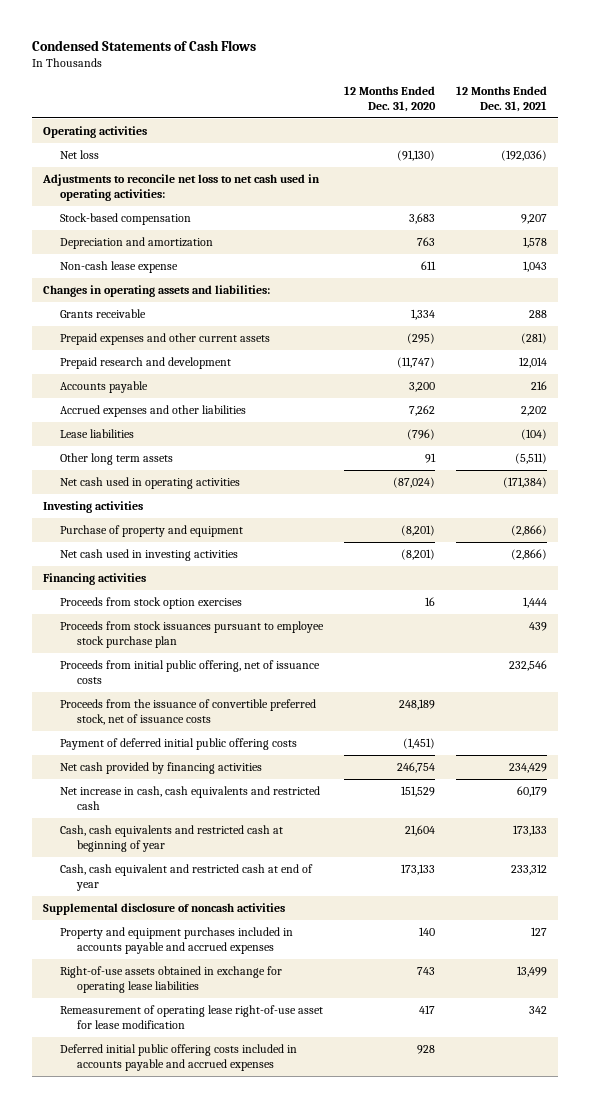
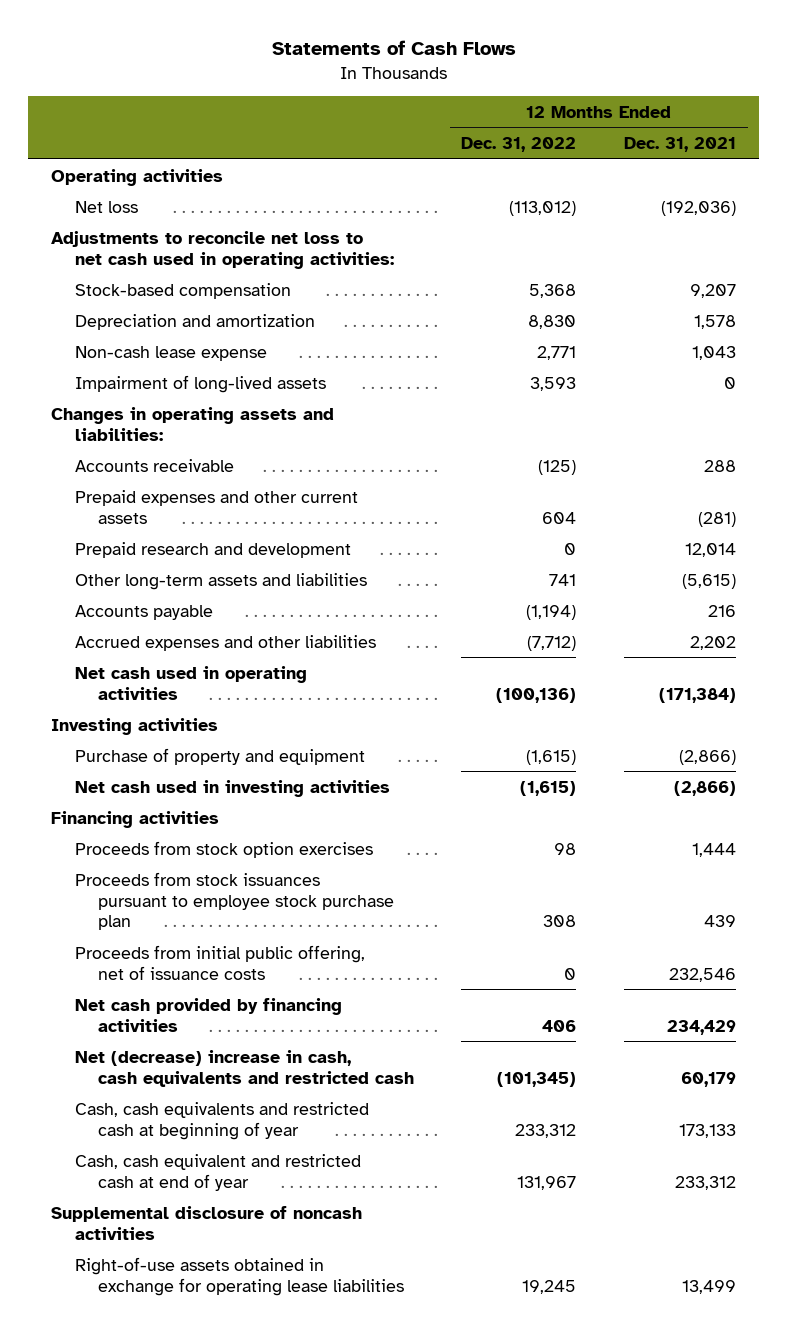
[32,39,257,51] Condensed Statements of Cash Flows -> [271,39,516,55] Statements of Cash Flows
[344,85,437,112] 12 Months Ended Dec. 31, 2020 -> none
none -> [461,137,577,153] Dec. 31, 2022
none -> [74,374,326,393] Impairment of long-lived assets
[59,309,146,319] Grants receivable -> [74,458,234,472] Accounts receivable
none -> [74,572,367,590] Other long-term assets and liabilities
[59,429,134,439] Lease liabilities -> none
[59,453,173,466] Other long term assets -> none
[59,699,316,725] Proceeds from the issuance of convertible preferred stock, net of issuance costs -> none
[59,738,297,751] Payment of deferred initial public offering costs -> none
[59,786,320,810] Net increase in cash, cash equivalents and restricted cash -> [74,1049,415,1087] Net (decrease) increase in cash, cash equivalents and restricted cash
[59,927,293,954] Property and equipment purchases included in accounts payable and accrued expenses -> none
[59,1005,323,1029] Remeasurement of operating lease right-of-use asset for lease modification -> none
[59,1044,297,1071] Deferred initial public offering costs included in accounts payable and accrued expenses -> none

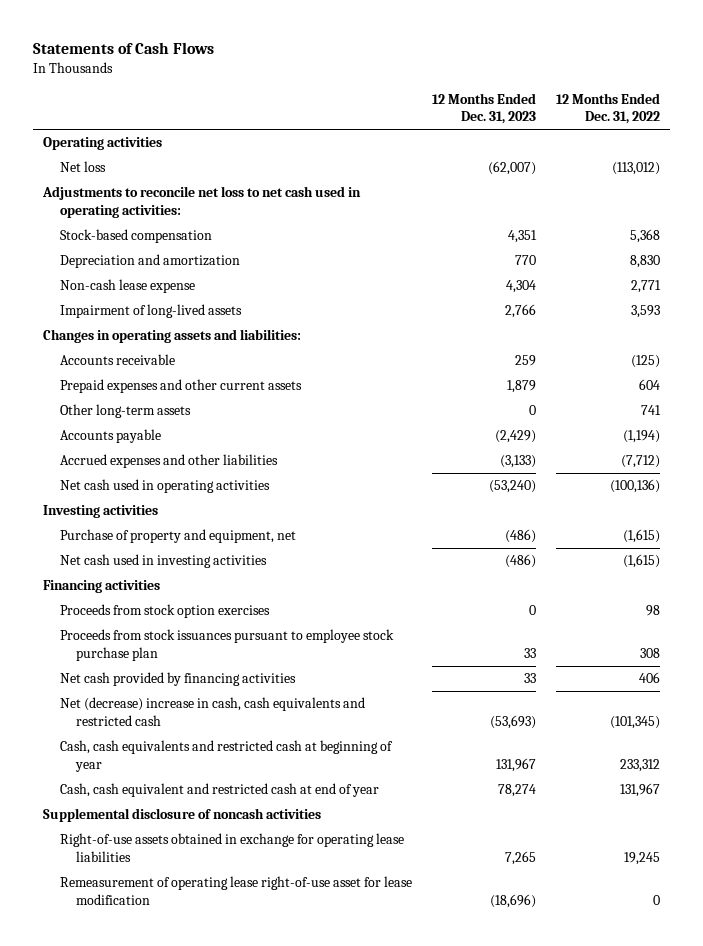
[623,137,736,153] Dec. 31, 2021 -> none
none -> [431,92,536,125] 12 Months Ended Dec. 31, 2023
[74,541,351,558] Prepaid research and development -> none
[74,572,367,590] Other long-term assets and liabilities -> [59,404,191,419] Other long-term assets
[74,747,365,765] Purchase of property and equipment -> [59,529,296,544] Purchase of property and equipment, net
[74,944,365,980] Proceeds from initial public offering, net of issuance costs -> none
none -> [59,876,412,905] Remeasurement of operating lease right-of-use asset for lease modification

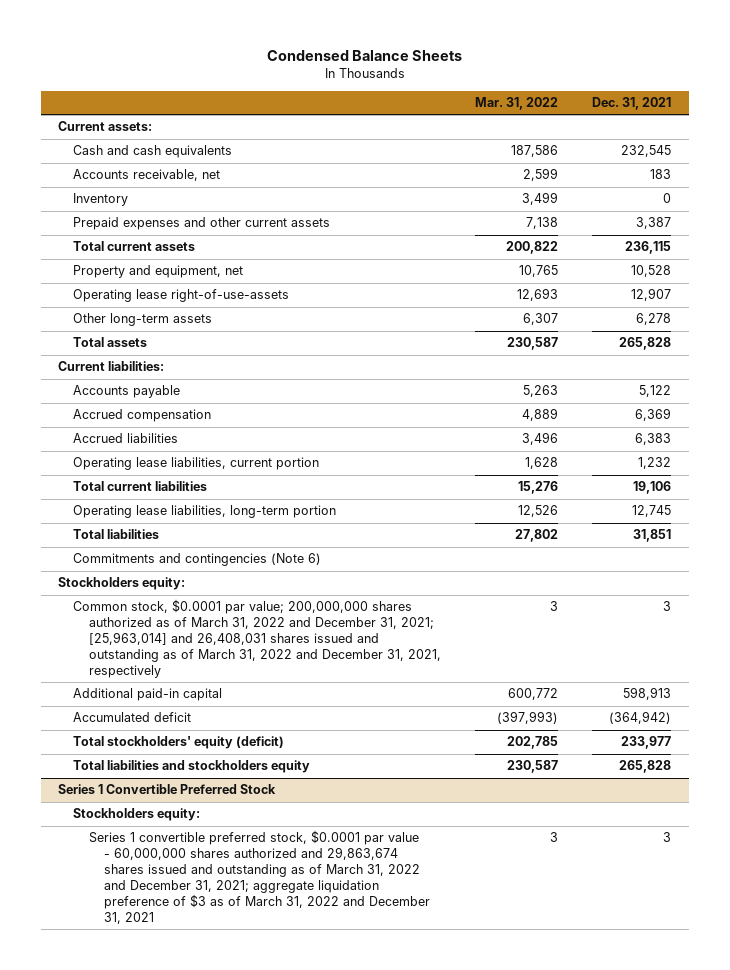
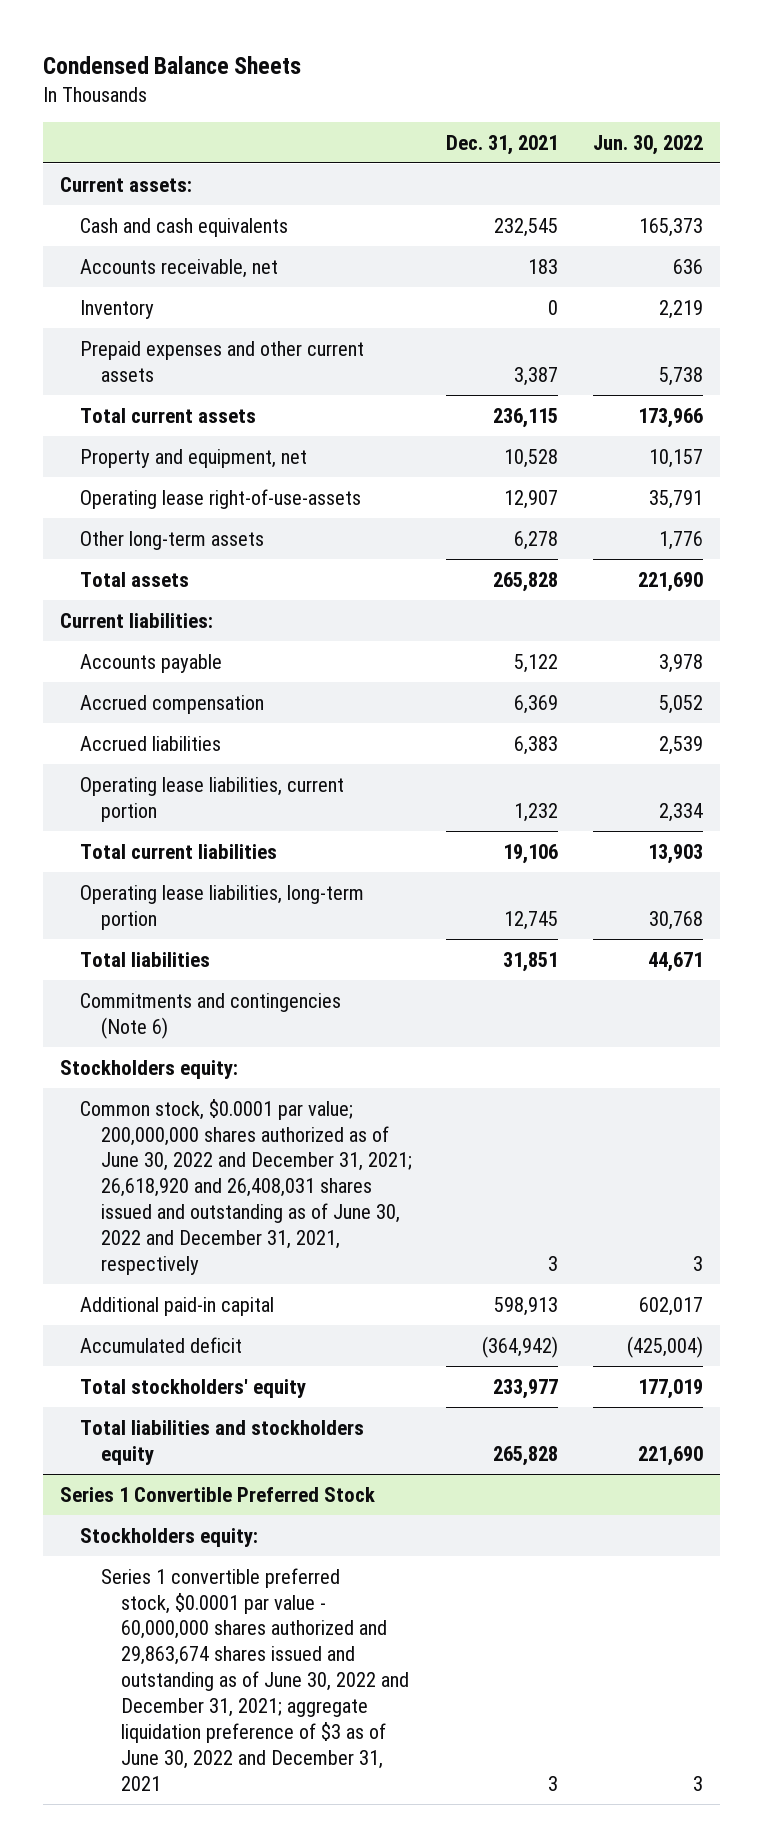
[475,97,559,111] Mar. 31, 2022 -> none
none -> [592,134,703,155] Jun. 30, 2022
[73,599,441,678] Common stock, $0.0001 par value; 200,000,000 shares authorized as of March 31, 2022 and December 31, 2021; [25,963,014] and 26,408,031 shares issued and outstanding as of March 31, 2022 and December 31, 2021, respectively -> [80,1098,412,1276] Common stock, $0.0001 par value; 200,000,000 shares authorized as of June 30, 2022 and December 31, 2021; 26,618,920 and 26,408,031 shares issued and outstanding as of June 30, 2022 and December 31, 2021, respectively
[73,736,285,750] Total stockholders' equity (deficit) -> [80,1378,307,1398] Total stockholders' equity
[88,830,430,924] Series 1 convertible preferred stock, $0.0001 par value - 60,000,000 shares authorized and 29,863,674 shares issued and outstanding as of March 31, 2022 and December 31, 2021; aggregate liquidation preference of $3 as of March 31, 2022 and December 31, 2021 -> [100,1567,409,1792] Series 1 convertible preferred stock, $0.0001 par value - 60,000,000 shares authorized and 29,863,674 shares issued and outstanding as of June 30, 2022 and December 31, 2021; aggregate liquidation preference of $3 as of June 30, 2022 and December 31, 2021

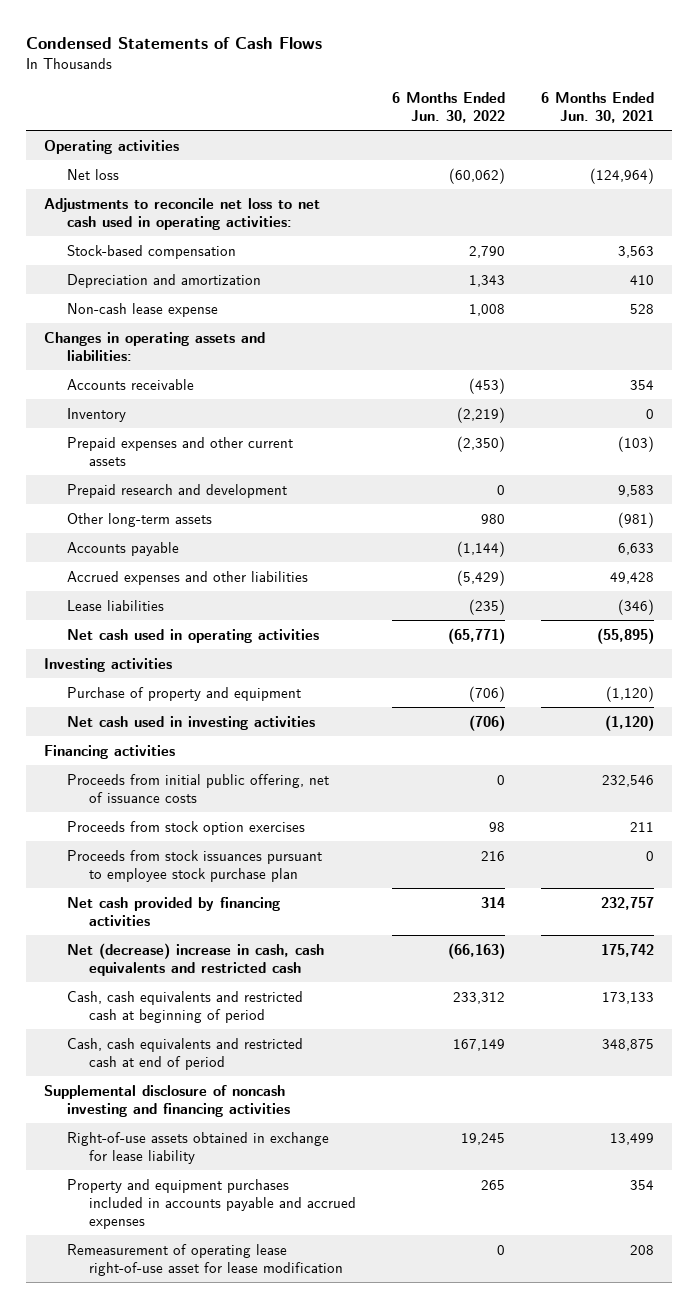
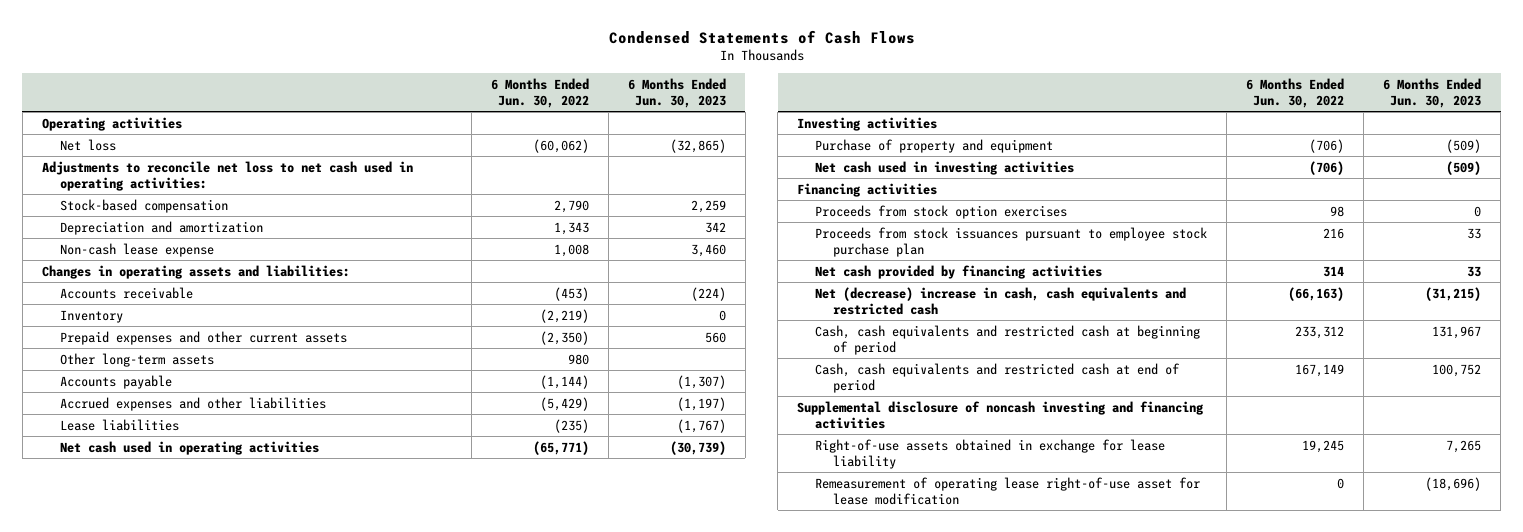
[541,91,655,124] 6 Months Ended Jun. 30, 2021 -> none
none -> [627,77,726,108] 6 Months Ended Jun. 30, 2023
[66,483,287,498] Prepaid research and development -> none
[66,773,329,803] Proceeds from initial public offering, net of issuance costs -> none
[66,1178,357,1230] Property and equipment purchases included in accounts payable and accrued expenses -> none

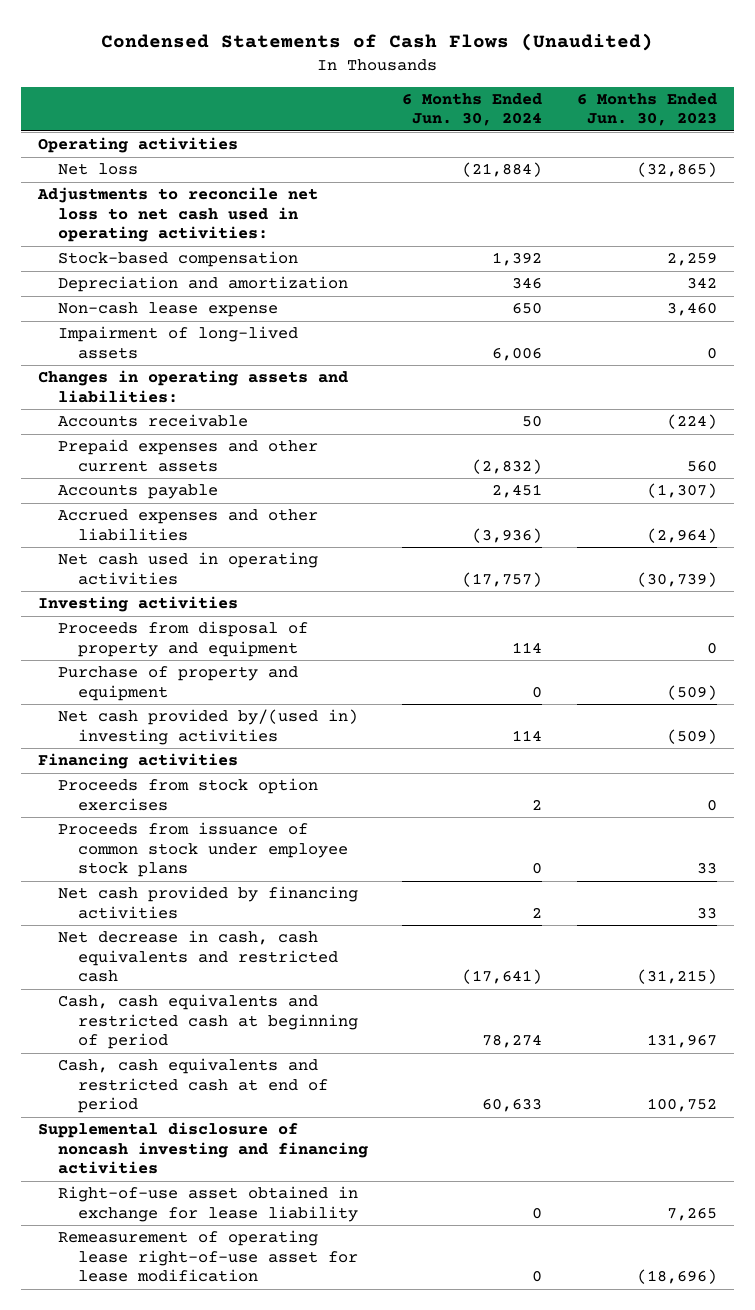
[608,29,915,44] Condensed Statements of Cash Flows -> [101,32,654,51] Condensed Statements of Cash Flows (Unaudited)
[490,77,589,108] 6 Months Ended Jun. 30, 2022 -> none
none -> [402,92,543,127] 6 Months Ended Jun. 30, 2024
none -> [57,326,298,359] Impairment of long-lived assets
[59,309,123,323] Inventory -> none
[59,352,214,367] Other long-term assets -> none
[59,418,179,431] Lease liabilities -> none
[676,396,726,411] (1,197) -> [646,527,717,543] (2,964)
none -> [57,621,308,657] Proceeds from disposal of property and equipment
[815,160,1075,175] Net cash used in investing activities -> [57,709,358,745] Net cash provided by/(used in) investing activities
[815,226,1208,257] Proceeds from stock issuances pursuant to employee stock purchase plan -> [57,822,348,878] Proceeds from issuance of common stock under employee stock plans
[815,286,1187,315] Net (decrease) increase in cash, cash equivalents and restricted cash -> [57,930,338,983] Net decrease in cash, cash equivalents and restricted cash
[815,438,1166,469] Right-of-use assets obtained in exchange for lease liability -> [57,1186,358,1222] Right-of-use asset obtained in exchange for lease liability

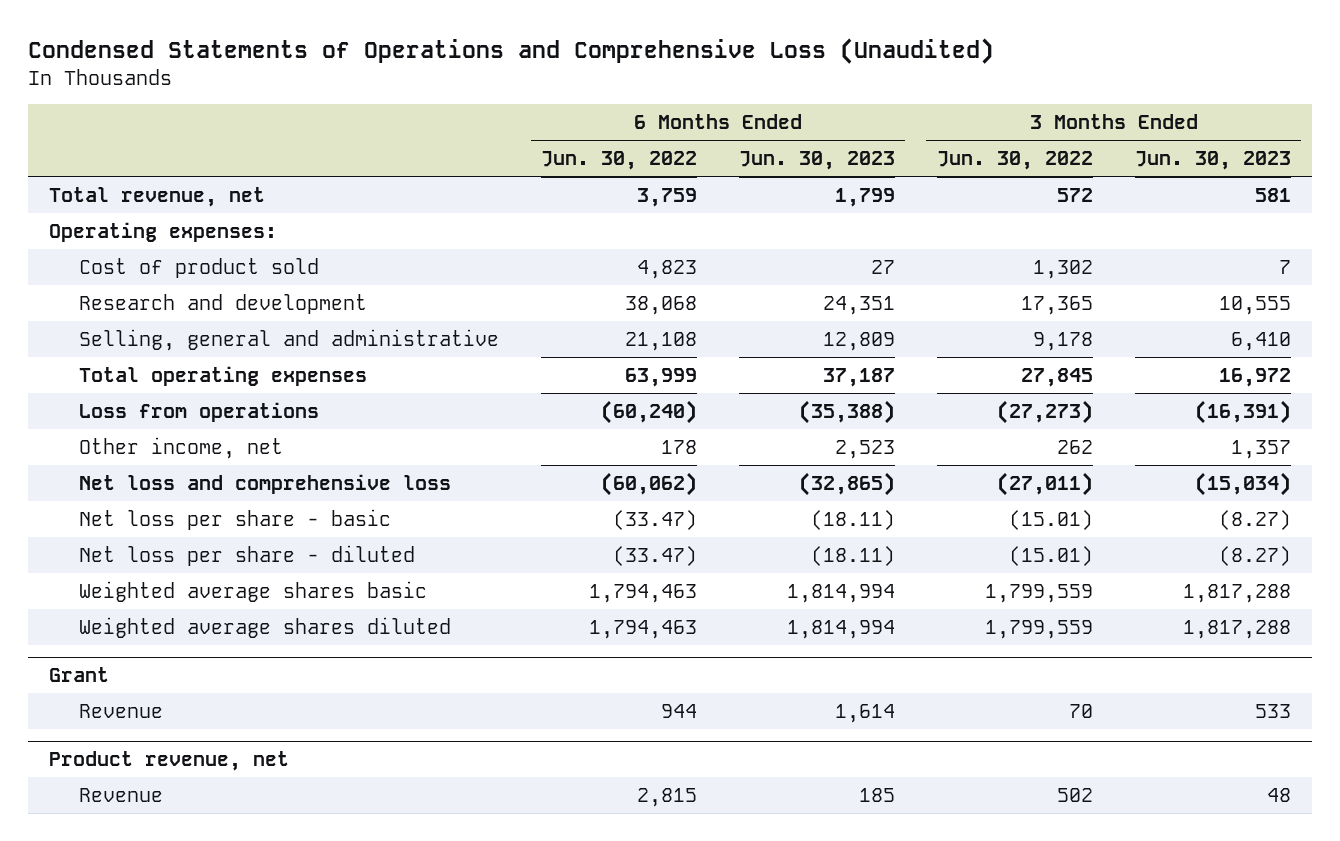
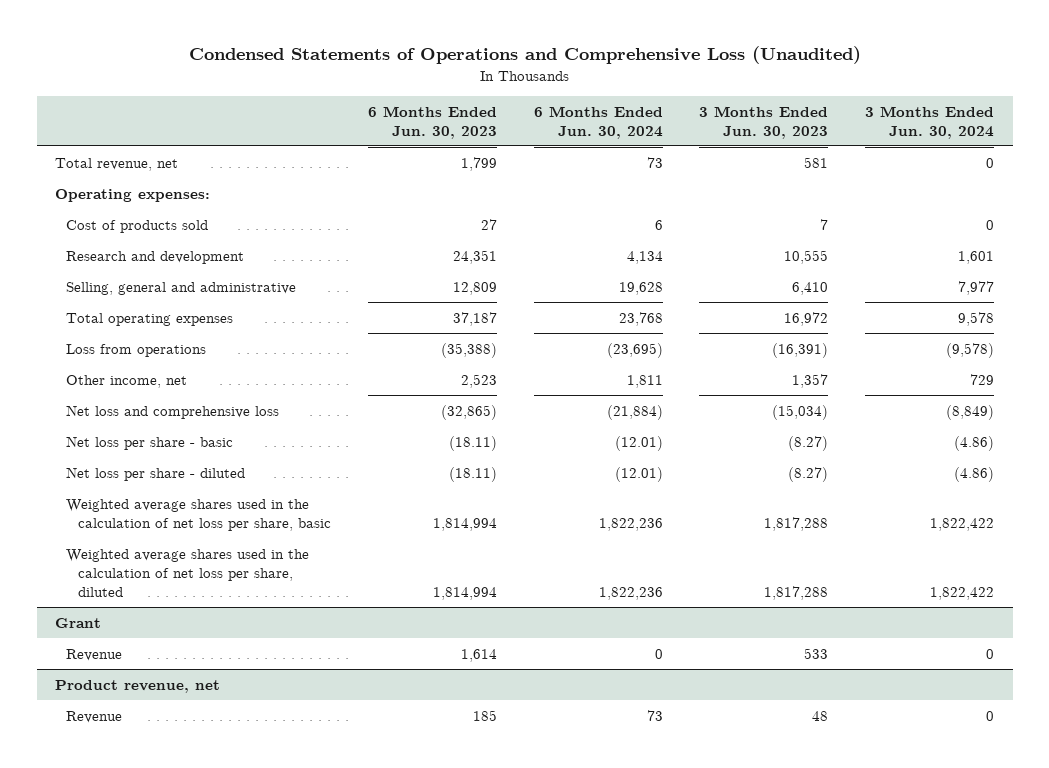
[541,151,698,171] Jun. 30, 2022 -> none
[936,151,1093,171] Jun. 30, 2022 -> none
none -> [533,105,663,139] 6 Months Ended Jun. 30, 2024
none -> [865,105,995,139] 3 Months Ended Jun. 30, 2024
[79,257,320,278] Cost of product sold -> [66,219,209,233] Cost of products sold
[79,580,428,602] Weighted average shares basic -> [66,498,331,531] Weighted average shares used in the calculation of net loss per share, basic
[79,616,452,638] Weighted average shares diluted -> [66,548,310,597] Weighted average shares used in the calculation of net loss per share, diluted

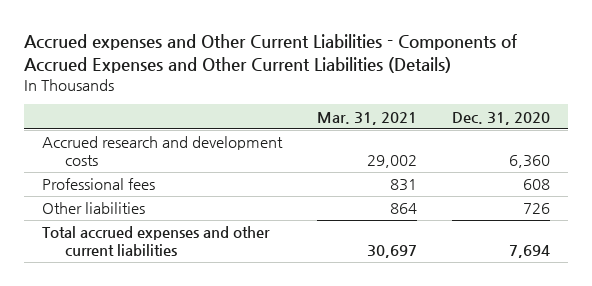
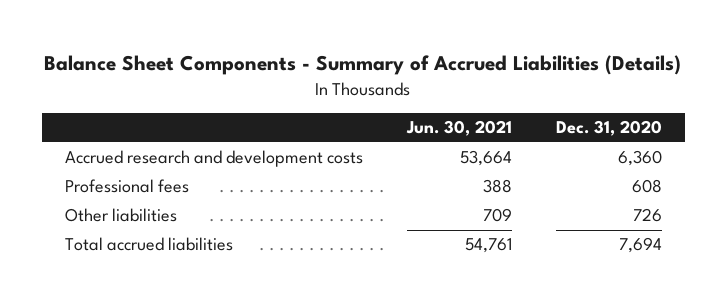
[24,33,518,73] Accrued expenses and Other Current Liabilities - Components of Accrued Expenses and Other Current Liabilities (Details) -> [44,55,682,76] Balance Sheet Components - Summary of Accrued Liabilities (Details)
[316,111,417,125] Mar. 31, 2021 -> none
none -> [405,120,512,137] Jun. 30, 2021
[41,226,270,256] Total accrued expenses and other current liabilities -> [64,237,233,252] Total accrued liabilities

